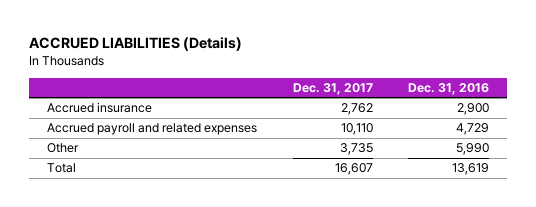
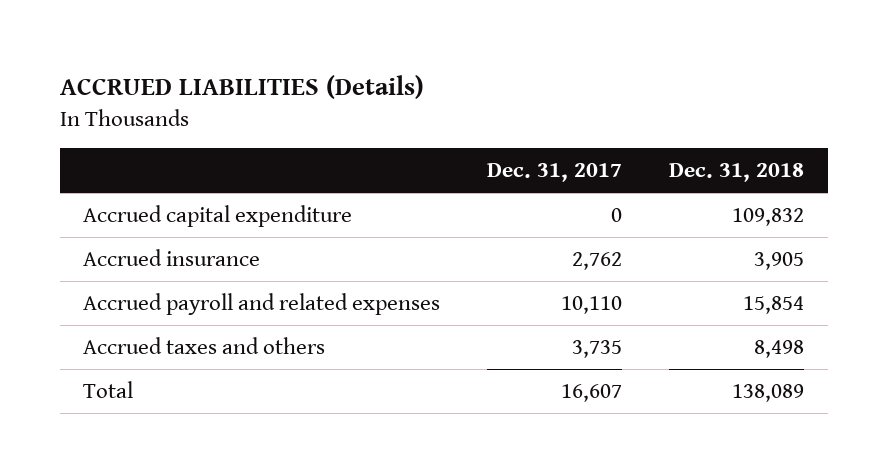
[408,82,490,95] Dec. 31, 2016 -> none
none -> [669,163,805,183] Dec. 31, 2018
none -> [83,204,353,227] Accrued capital expenditure
[46,143,79,154] Other -> [83,336,326,354] Accrued taxes and others

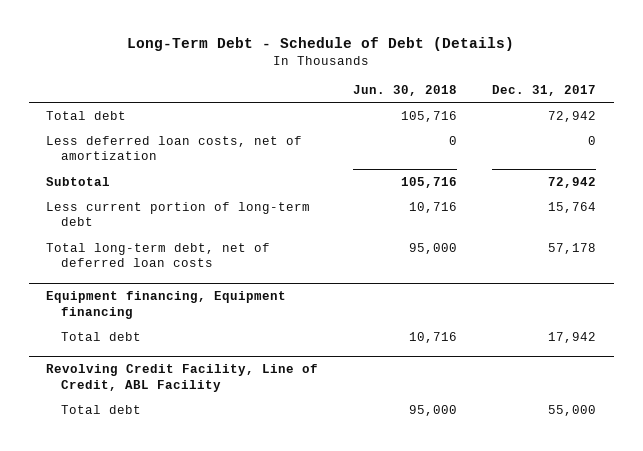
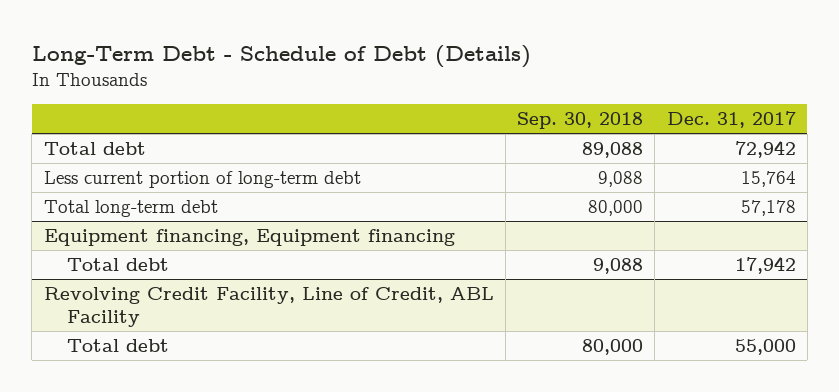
[353,85,458,97] Jun. 30, 2018 -> none
none -> [517,112,644,130] Sep. 30, 2018
[46,135,303,161] Less deferred loan costs, net of amortization -> none
[46,176,111,186] Subtotal -> none
[46,242,271,268] Total long-term debt, net of deferred loan costs -> [43,199,218,217] Total long-term debt

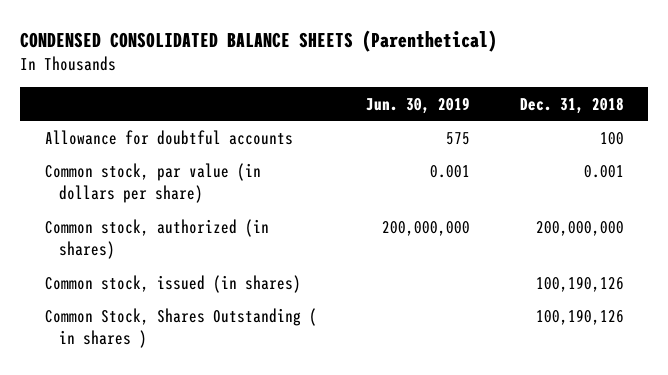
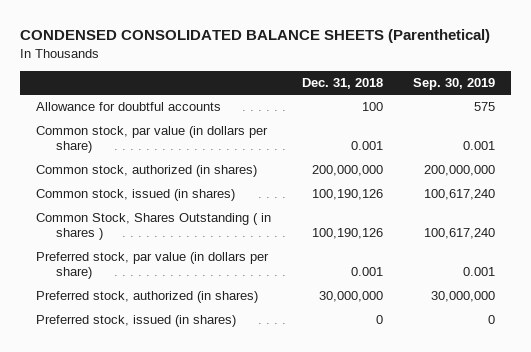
[366,96,471,114] Jun. 30, 2019 -> none
none -> [413,77,496,90] Sep. 30, 2019
none -> [35,252,269,280] Preferred stock, par value (in dollars per share)
none -> [35,291,258,304] Preferred stock, authorized (in shares)
none -> [35,315,236,328] Preferred stock, issued (in shares)

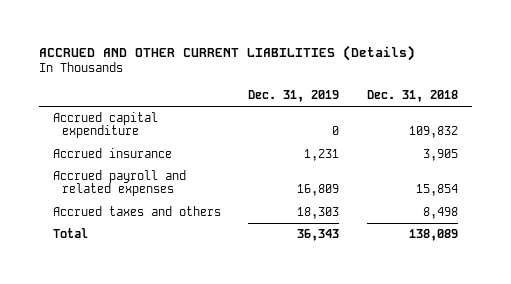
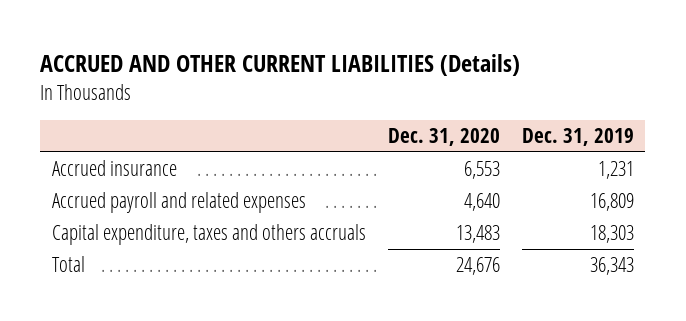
[366,89,458,102] Dec. 31, 2018 -> none
none -> [387,128,500,147] Dec. 31, 2020
[52,112,158,139] Accrued capital expenditure -> none
[52,206,221,217] Accrued taxes and others -> [51,224,366,246] Capital expenditure, taxes and others accruals

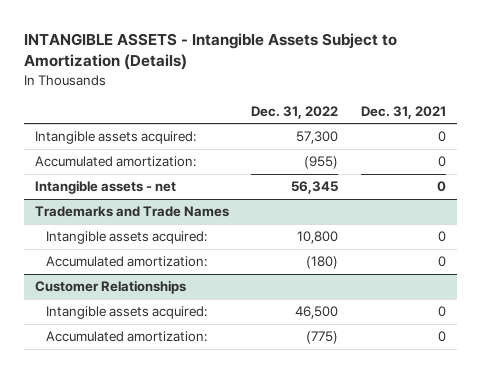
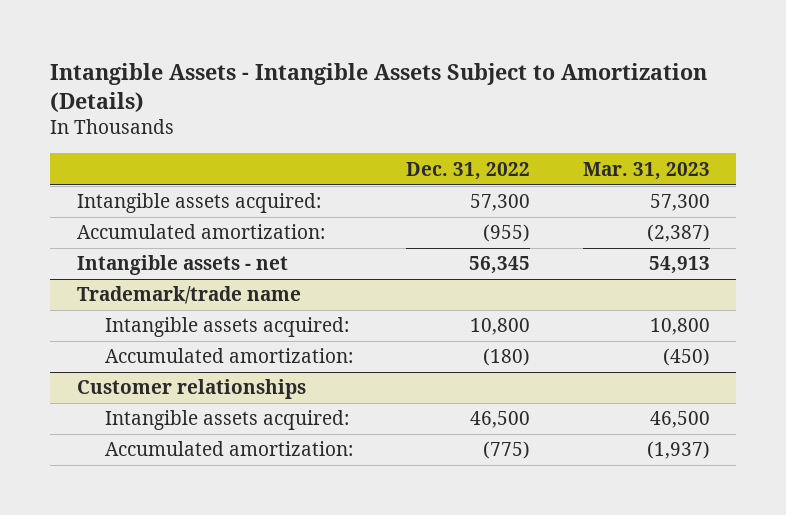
[24,33,398,71] INTANGIBLE ASSETS - Intangible Assets Subject to Amortization (Details) -> [50,62,708,112] Intangible Assets - Intangible Assets Subject to Amortization (Details)
[360,105,446,119] Dec. 31, 2021 -> none
none -> [582,161,710,180] Mar. 31, 2023
[35,206,230,218] Trademarks and Trade Names -> [76,286,301,305] Trademark/trade name
[35,280,187,295] Customer Relationships -> [76,379,306,400] Customer relationships

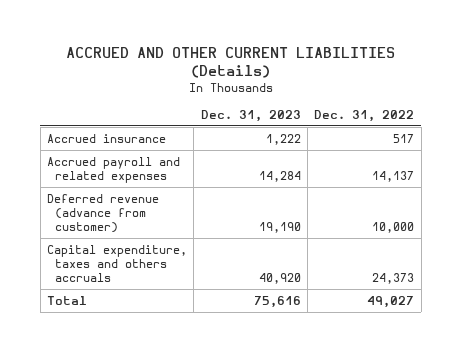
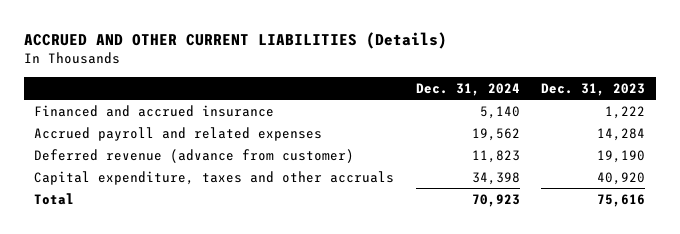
[314,110,415,123] Dec. 31, 2022 -> none
none -> [415,82,520,96] Dec. 31, 2024
[47,133,167,143] Accrued insurance -> [34,104,275,117] Financed and accrued insurance
[47,244,188,283] Capital expenditure, taxes and others accruals -> [34,170,395,185] Capital expenditure, taxes and other accruals

